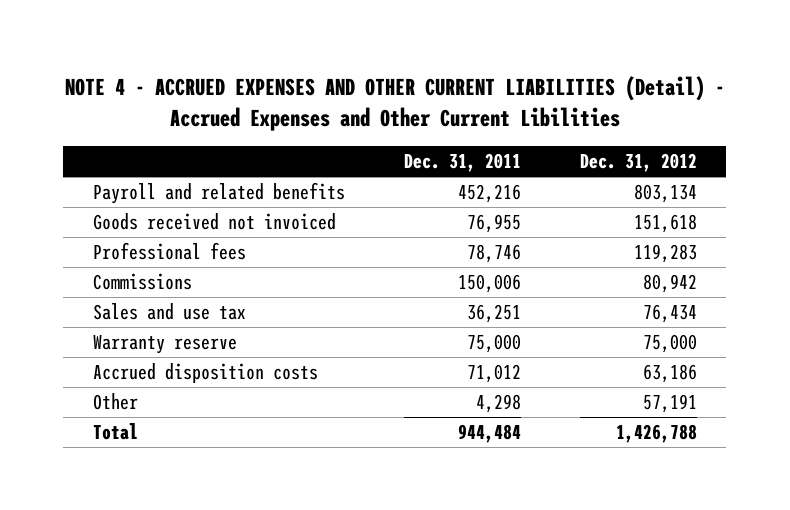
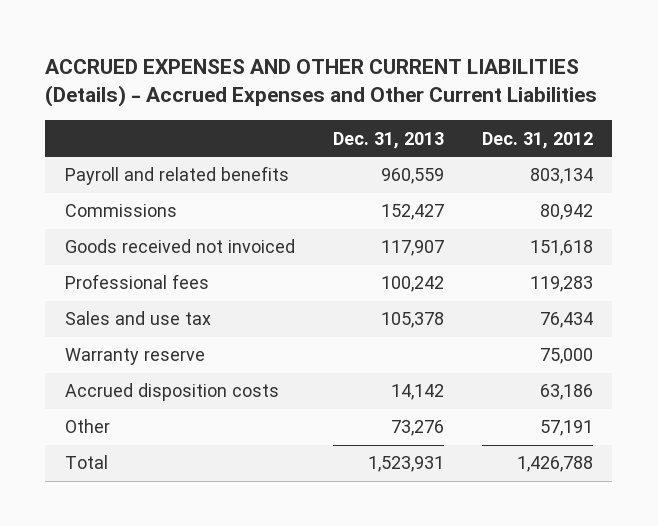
[64,75,725,131] NOTE 4 - ACCRUED EXPENSES AND OTHER CURRENT LIABILITIES (Detail) - Accrued Expenses and Other Current Libilities -> [45,58,598,107] ACCRUED EXPENSES AND OTHER CURRENT LIABILITIES (Details) - Accrued Expenses and Other Current Liabilities
[403,153,521,173] Dec. 31, 2011 -> none
none -> [332,131,444,149] Dec. 31, 2013
[92,273,192,291] Commissions -> [64,204,177,218] Commissions

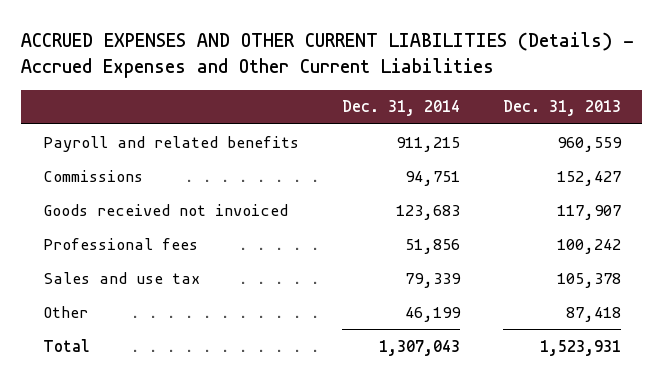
[482,131,594,149] Dec. 31, 2012 -> none
none -> [341,100,460,117] Dec. 31, 2014
[64,348,205,366] Warranty reserve -> none
[64,383,279,402] Accrued disposition costs -> none
[390,420,444,437] 73,276 -> [565,306,621,322] 87,418

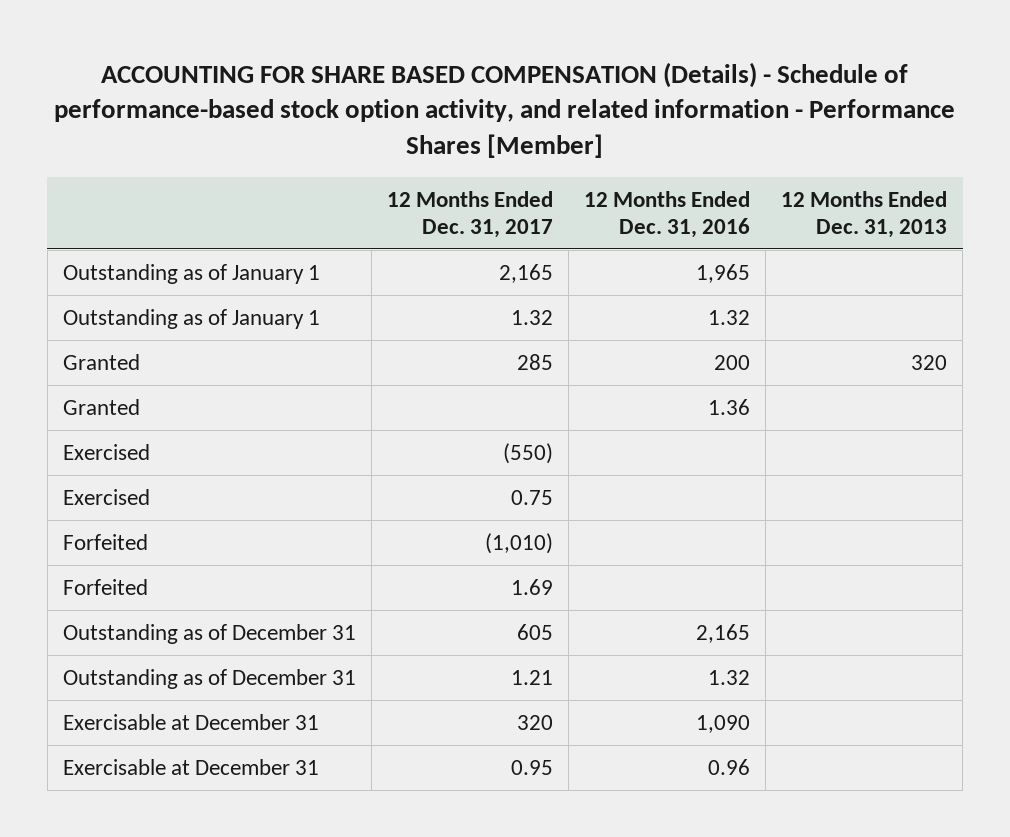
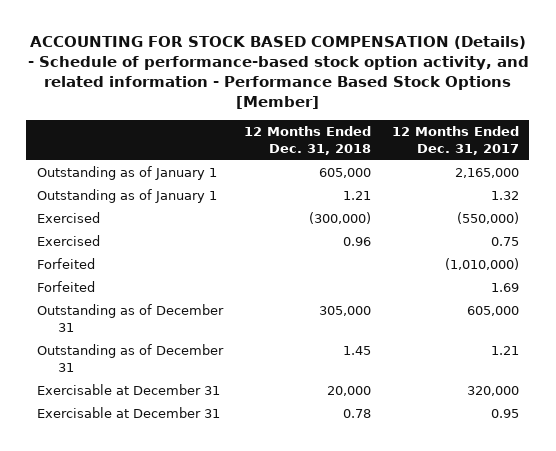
[53,61,955,159] ACCOUNTING FOR SHARE BASED COMPENSATION (Details) - Schedule of performance-based stock option activity, and related information - Performance Shares [Member] -> [27,35,529,110] ACCOUNTING FOR STOCK BASED COMPENSATION (Details) - Schedule of performance-based stock option activity, and related information - Performance Based Stock Options [Member]
[584,190,751,238] 12 Months Ended Dec. 31, 2016 -> none
[781,190,948,238] 12 Months Ended Dec. 31, 2013 -> none
none -> [243,126,371,155] 12 Months Ended Dec. 31, 2018
[498,263,553,283] 2,165 -> [454,168,519,179] 2,165,000
[62,353,140,370] Granted -> none
[62,398,140,415] Granted -> none
[502,442,553,464] (550) -> [456,212,519,225] (550,000)
[484,532,553,554] (1,010) -> [444,258,519,271] (1,010,000)
[516,623,553,640] 605 -> [466,306,519,317] 605,000
[516,714,553,730] 320 -> [466,386,519,397] 320,000

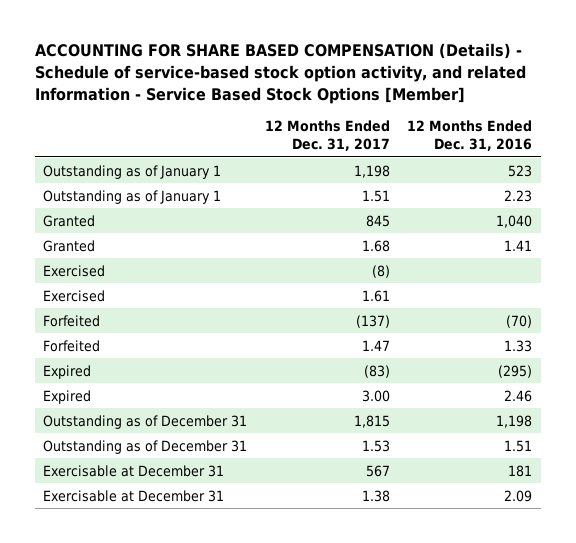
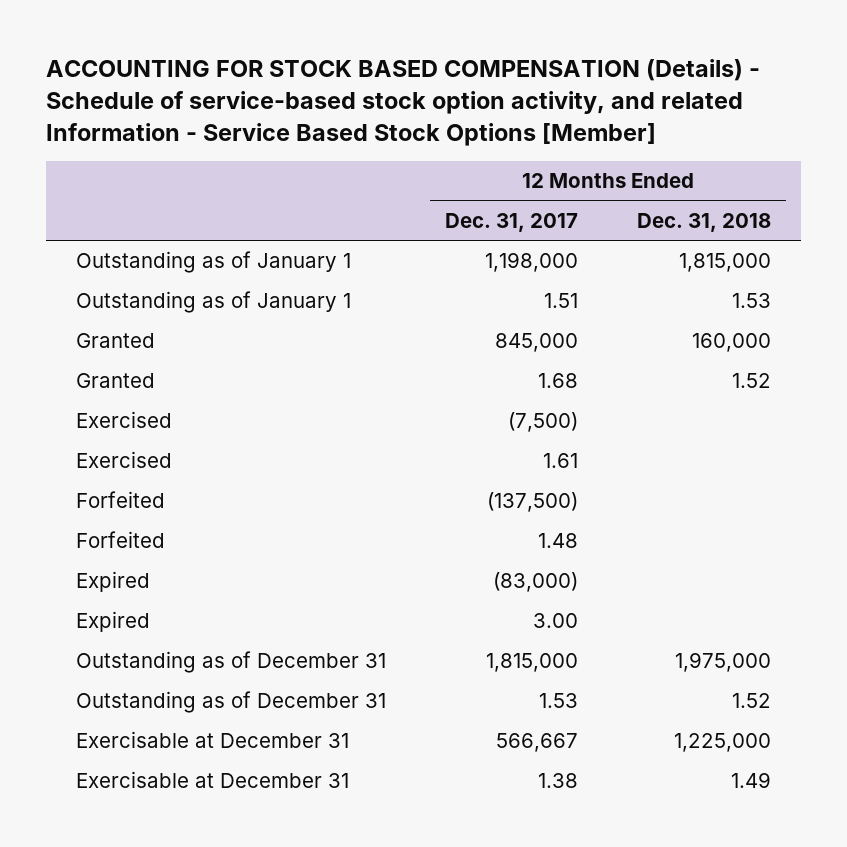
[34,43,526,104] ACCOUNTING FOR SHARE BASED COMPENSATION (Details) - Schedule of service-based stock option activity, and related Information - Service Based Stock Options [Member] -> [45,59,760,146] ACCOUNTING FOR STOCK BASED COMPENSATION (Details) - Schedule of service-based stock option activity, and related Information - Service Based Stock Options [Member]
[407,120,533,152] 12 Months Ended Dec. 31, 2016 -> none
none -> [637,212,772,232] Dec. 31, 2018
[353,164,390,178] 1,198 -> [484,252,578,273] 1,198,000
[365,214,390,227] 845 -> [494,333,578,353] 845,000
[371,264,390,278] (8) -> [507,412,578,433] (7,500)
[355,314,390,328] (137) -> [486,492,578,513] (137,500)
[361,339,390,351] 1.47 -> [537,533,578,549] 1.48
[363,364,390,378] (83) -> [492,572,578,593] (83,000)
[353,414,390,428] 1,815 -> [485,653,578,673] 1,815,000
[365,464,390,477] 567 -> [495,733,578,753] 566,667

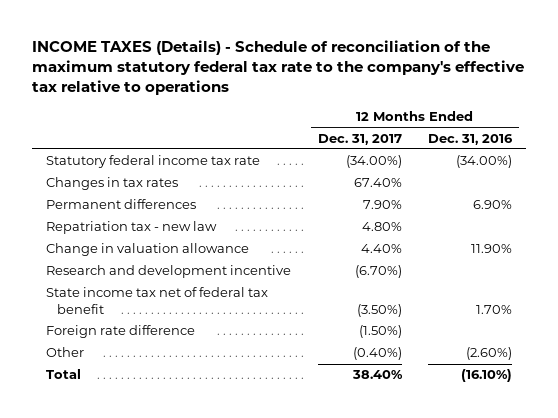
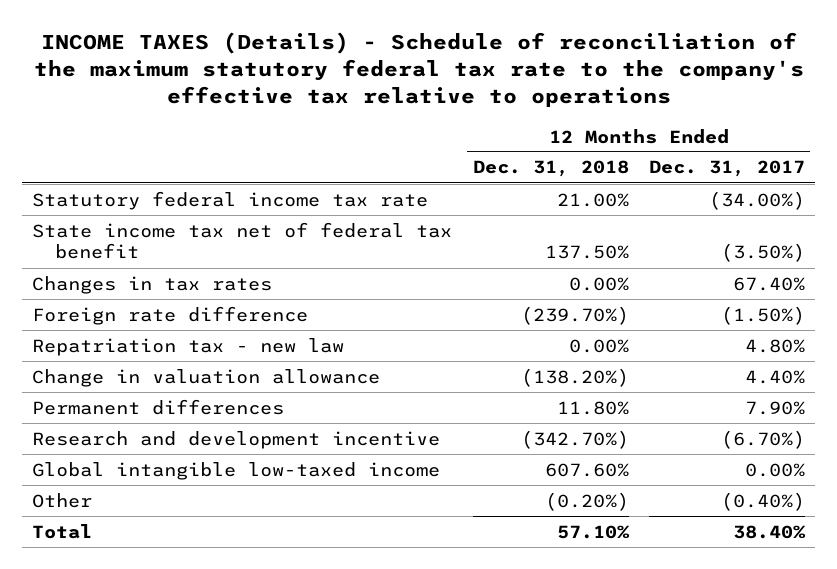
[428,133,514,145] Dec. 31, 2016 -> none
none -> [472,160,629,178] Dec. 31, 2018
[45,287,268,315] State income tax net of federal tax benefit -> [32,221,453,260] State income tax net of federal tax benefit
[45,325,195,339] Foreign rate difference -> [32,305,309,325] Foreign rate difference
[45,199,196,210] Permanent differences -> [32,398,285,415] Permanent differences
none -> [32,461,441,480] Global intangible low-taxed income

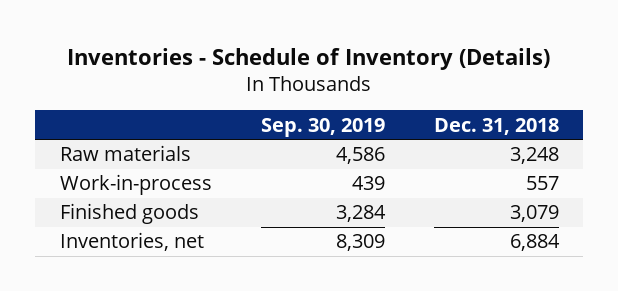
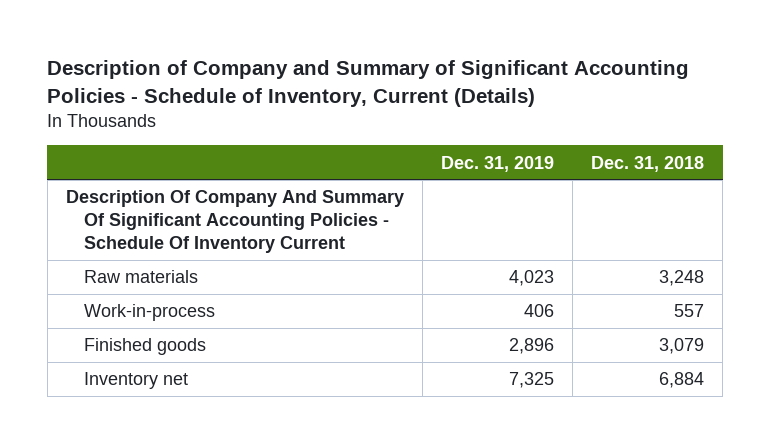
[67,47,551,70] Inventories - Schedule of Inventory (Details) -> [47,60,690,107] Description of Company and Summary of Significant Accounting Policies - Schedule of Inventory, Current (Details)
[260,117,385,137] Sep. 30, 2019 -> none
none -> [440,155,554,172] Dec. 31, 2019
none -> [65,190,404,253] Description Of Company And Summary Of Significant Accounting Policies - Schedule Of Inventory Current
[59,232,204,252] Inventories, net -> [83,372,188,390] Inventory net

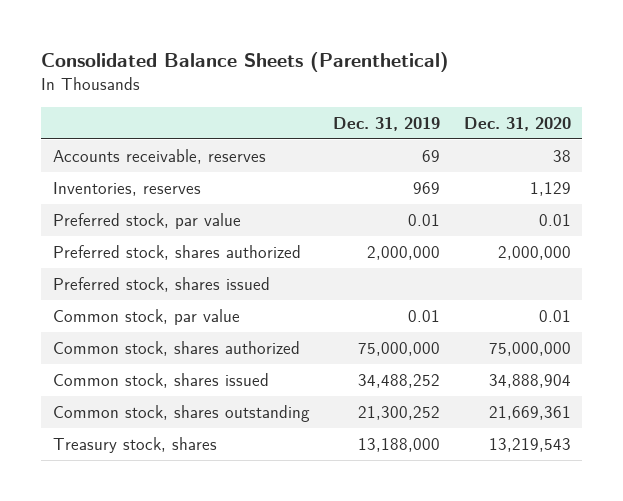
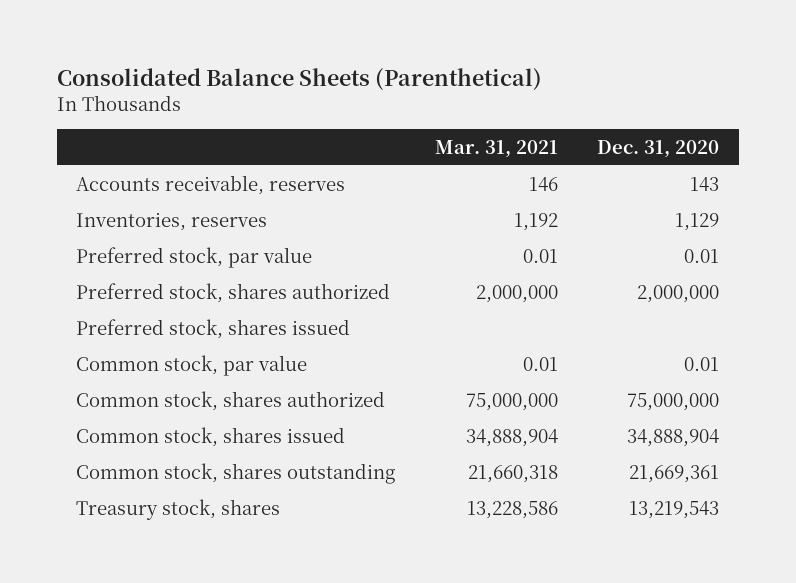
[333,116,441,131] Dec. 31, 2019 -> none
none -> [434,139,558,158] Mar. 31, 2021
[552,149,571,162] 38 -> [690,176,720,191] 143

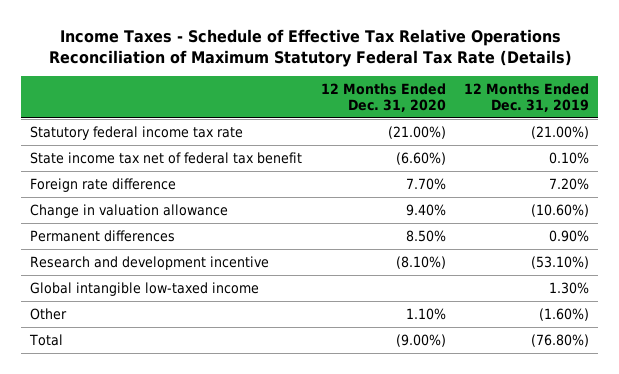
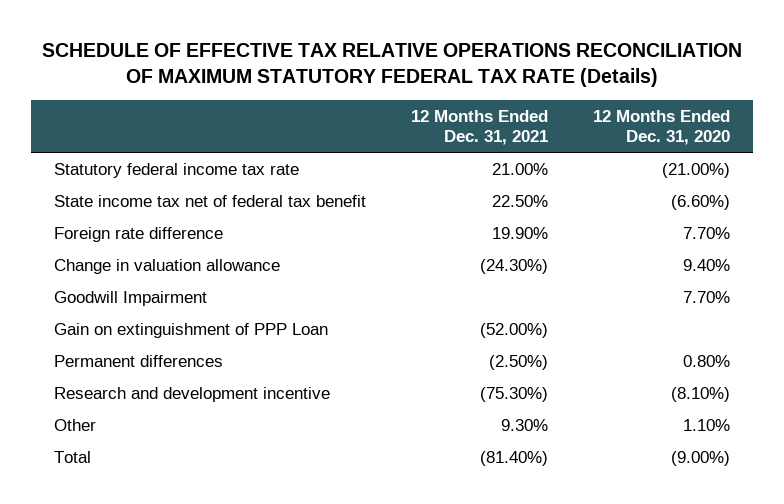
[48,28,572,67] Income Taxes - Schedule of Effective Tax Relative Operations Reconciliation of Maximum Statutory Federal Tax Rate (Details) -> [41,43,742,88] SCHEDULE OF EFFECTIVE TAX RELATIVE OPERATIONS RECONCILIATION OF MAXIMUM STATUTORY FEDERAL TAX RATE (Details)
[464,82,590,112] 12 Months Ended Dec. 31, 2019 -> none
none -> [410,109,548,145] 12 Months Ended Dec. 31, 2021
none -> [53,290,207,306] Goodwill Impairment
none -> [53,322,328,338] Gain on extinguishment of PPP Loan
[405,229,446,242] 8.50% -> [683,354,731,367] 0.80%
[30,281,260,296] Global intangible low-taxed income -> none

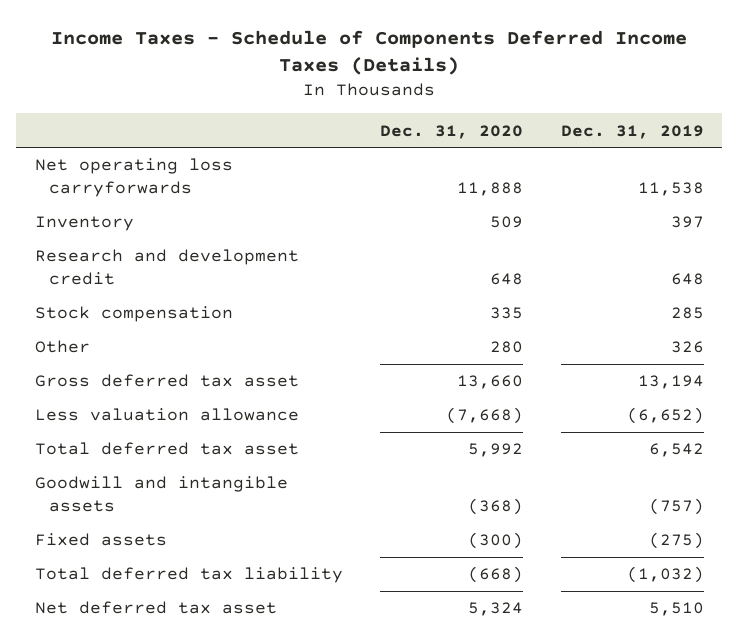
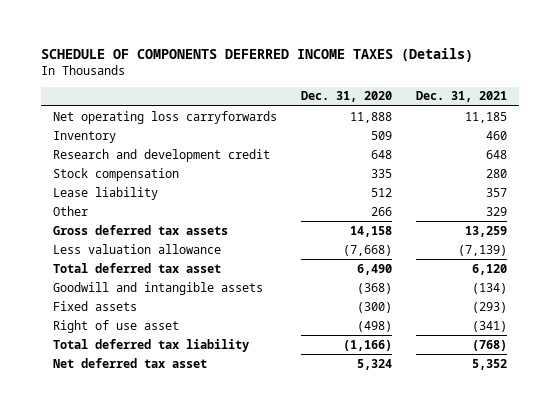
[51,29,688,76] Income Taxes - Schedule of Components Deferred Income Taxes (Details) -> [40,47,473,62] SCHEDULE OF COMPONENTS DEFERRED INCOME TAXES (Details)
[560,124,704,139] Dec. 31, 2019 -> none
none -> [415,91,507,103] Dec. 31, 2021
none -> [52,186,158,200] Lease liability
[490,341,524,354] 280 -> [370,206,392,216] 266
[34,374,299,388] Gross deferred tax asset -> [52,224,228,235] Gross deferred tax assets
[457,375,524,390] 13,660 -> [349,225,392,237] 14,158
[468,443,524,458] 5,992 -> [356,263,392,275] 6,490
none -> [52,319,179,333] Right of use asset
[468,566,524,584] (668) -> [342,339,392,351] (1,166)

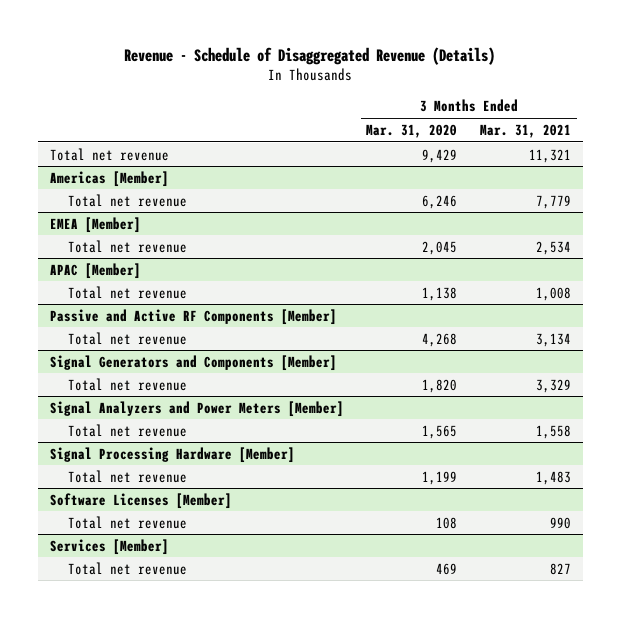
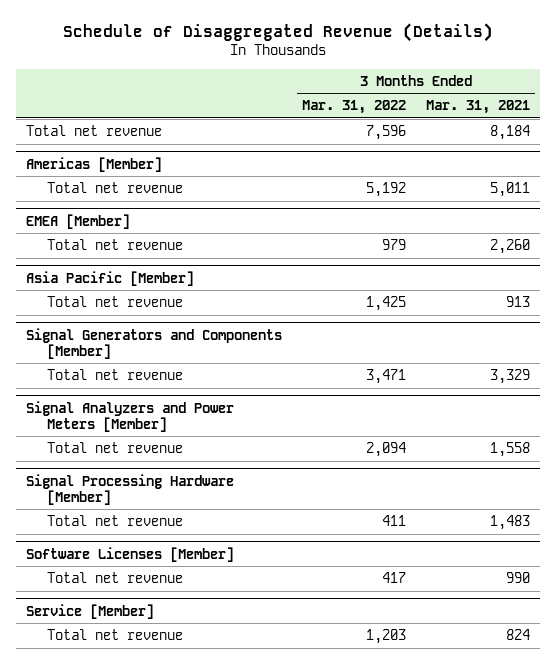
[124,46,496,65] Revenue - Schedule of Disaggregated Revenue (Details) -> [63,23,494,43] Schedule of Disaggregated Revenue (Details)
[366,123,458,138] Mar. 31, 2020 -> none
none -> [302,100,407,115] Mar. 31, 2022
[529,148,572,163] 11,321 -> [490,124,531,140] 8,184
[536,194,572,209] 7,779 -> [490,181,531,197] 5,011
[49,308,337,325] Passive and Active RF Components [Member] -> none
[68,331,188,345] Total net revenue -> none
[536,240,572,255] 2,534 -> [490,238,531,254] 2,260
[49,262,141,279] APAC [Member] -> [26,270,195,286] Asia Pacific [Member]
[536,286,572,301] 1,008 -> [506,295,531,307] 913
[49,538,169,555] Services [Member] -> [26,603,155,619] Service [Member]
[550,562,572,575] 827 -> [506,628,531,640] 824

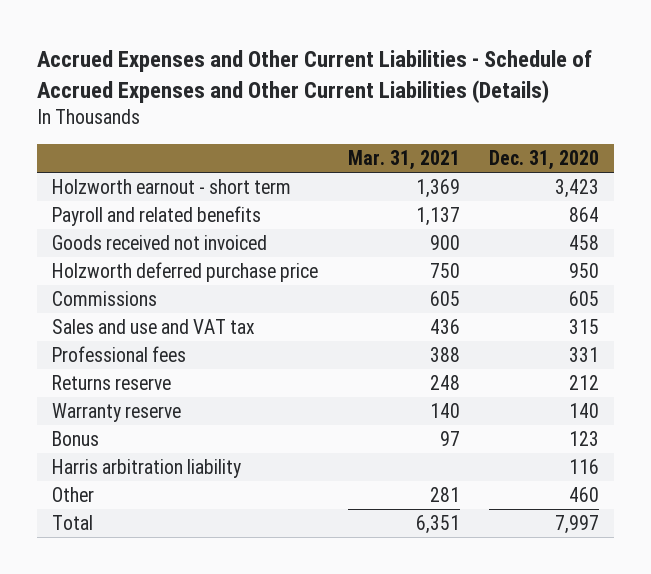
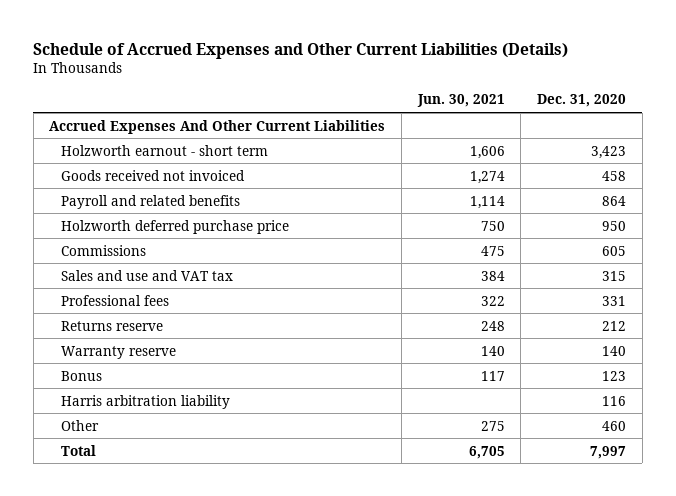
[36,50,592,103] Accrued Expenses and Other Current Liabilities - Schedule of Accrued Expenses and Other Current Liabilities (Details) -> [33,42,569,59] Schedule of Accrued Expenses and Other Current Liabilities (Details)
[347,149,460,170] Mar. 31, 2021 -> none
none -> [416,94,505,108] Jun. 30, 2021
none -> [49,119,386,134] Accrued Expenses And Other Current Liabilities
[51,206,261,227] Payroll and related benefits -> [60,194,240,209] Payroll and related benefits

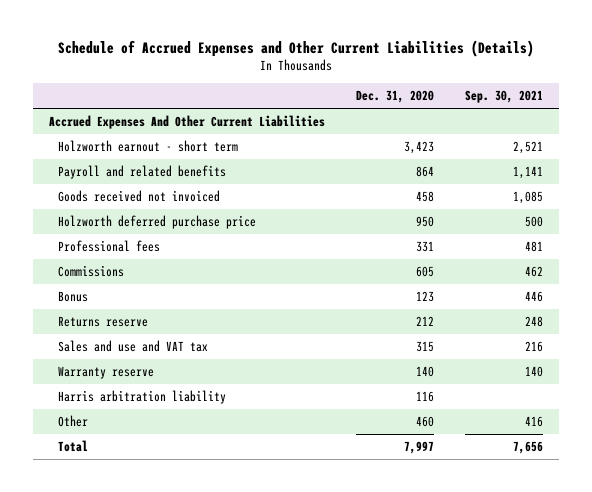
[416,94,505,108] Jun. 30, 2021 -> none
none -> [465,90,544,104] Sep. 30, 2021
[60,169,245,181] Goods received not invoiced -> [58,189,221,202] Goods received not invoiced
[60,244,146,256] Commissions -> [58,264,125,277] Commissions
[60,370,102,381] Bonus -> [58,290,89,302] Bonus
[60,269,233,281] Sales and use and VAT tax -> [58,339,209,352] Sales and use and VAT tax

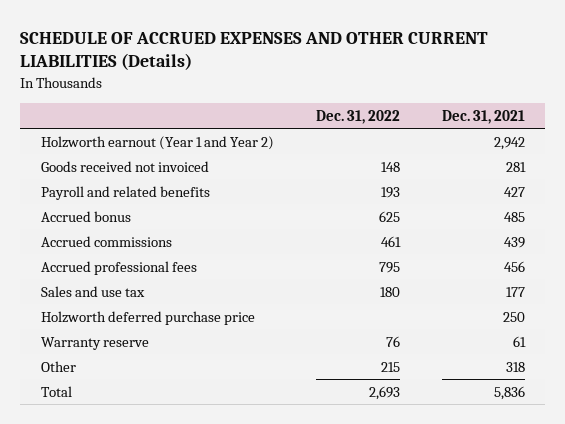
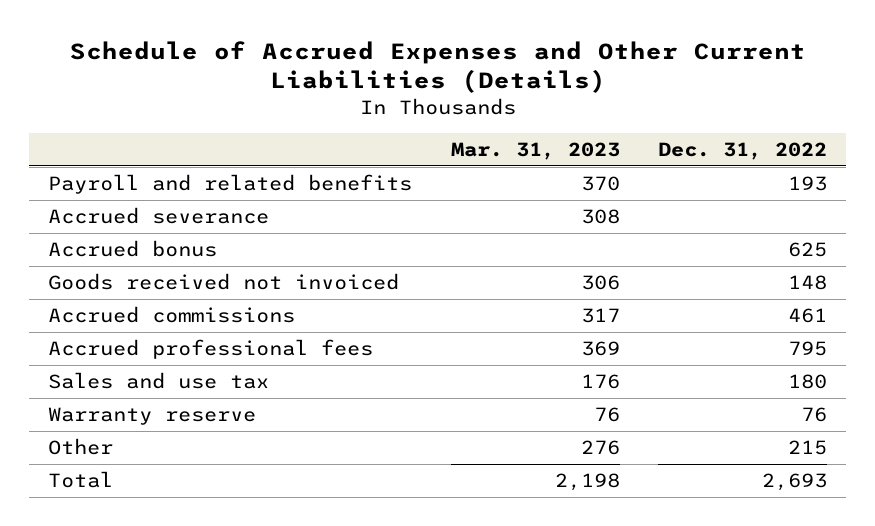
[19,31,488,71] SCHEDULE OF ACCRUED EXPENSES AND OTHER CURRENT LIABILITIES (Details) -> [69,40,806,94] Schedule of Accrued Expenses and Other Current Liabilities (Details)
[441,109,525,124] Dec. 31, 2021 -> none
none -> [450,142,620,161] Mar. 31, 2023
[40,135,274,150] Holzworth earnout (Year 1 and Year 2) -> none
none -> [48,207,270,225] Accrued severance
[40,160,209,172] Goods received not invoiced -> [48,273,400,291] Goods received not invoiced
[40,310,255,325] Holzworth deferred purchase price -> none

